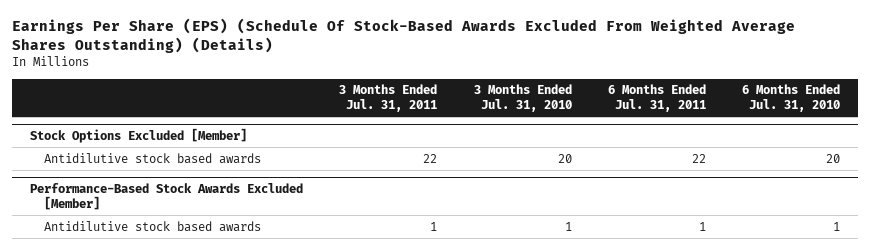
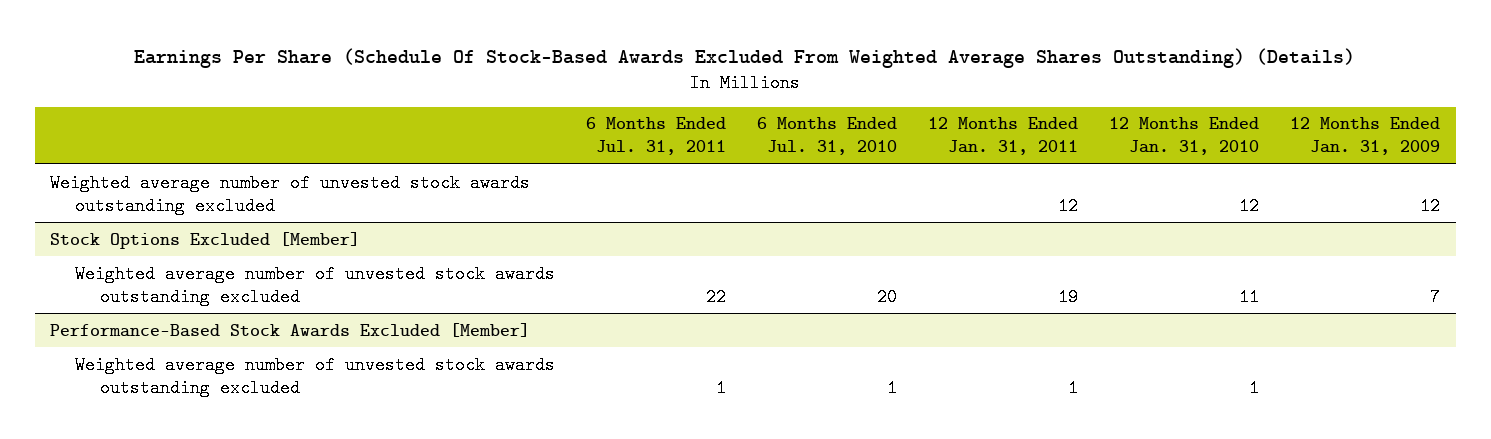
[12,18,796,54] Earnings Per Share (EPS) (Schedule Of Stock-Based Awards Excluded From Weighted Average Shares Outstanding) (Details) -> [134,48,1356,69] Earnings Per Share (Schedule Of Stock-Based Awards Excluded From Weighted Average Shares Outstanding) (Details)
[339,84,438,113] 3 Months Ended Jul. 31, 2011 -> none
[473,84,572,113] 3 Months Ended Jul. 31, 2010 -> none
none -> [928,117,1079,156] 12 Months Ended Jan. 31, 2011
none -> [1109,117,1260,156] 12 Months Ended Jan. 31, 2010
none -> [1290,117,1441,156] 12 Months Ended Jan. 31, 2009
none -> [50,173,531,215] Weighted average number of unvested stock awards outstanding excluded
[43,152,261,164] Antidilutive stock based awards -> [75,264,556,306] Weighted average number of unvested stock awards outstanding excluded
[43,220,261,232] Antidilutive stock based awards -> [75,355,556,397] Weighted average number of unvested stock awards outstanding excluded

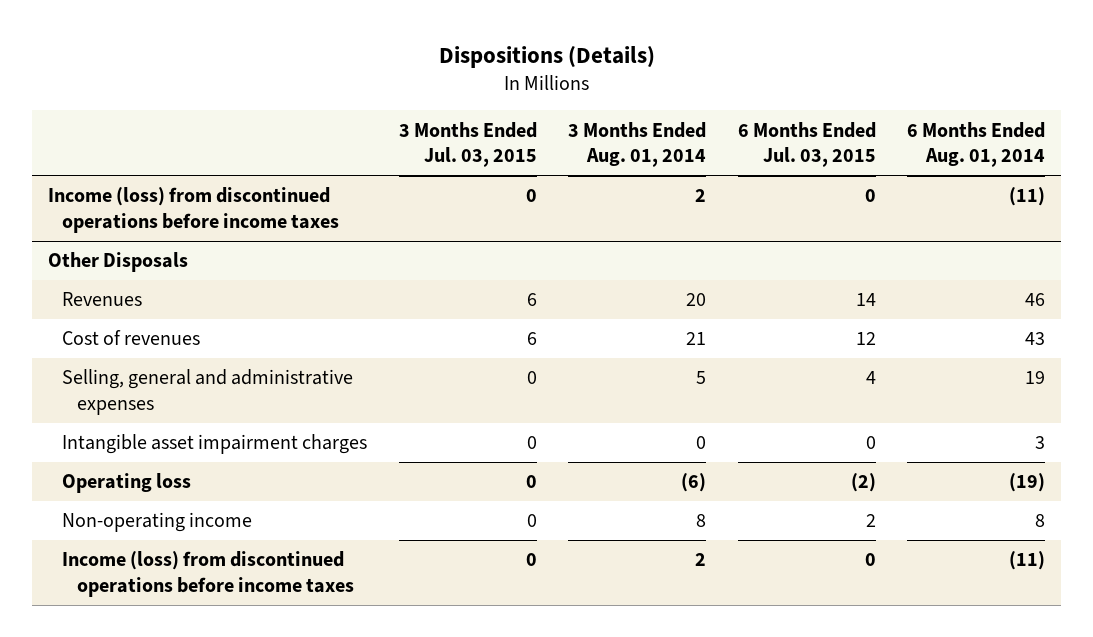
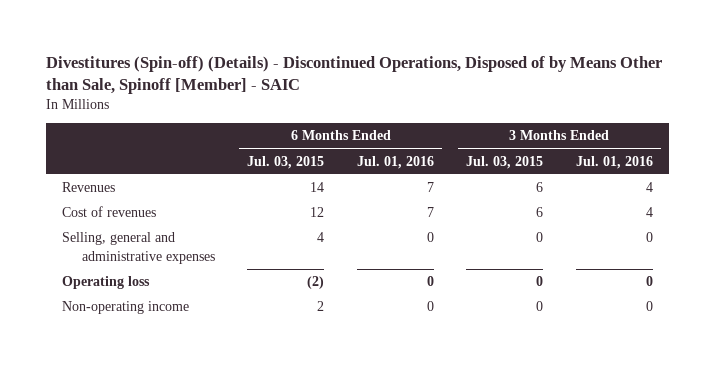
[438,46,655,69] Dispositions (Details) -> [45,55,662,94] Divestitures (Spin-off) (Details) - Discontinued Operations, Disposed of by Means Other than Sale, Spinoff [Member] - SAIC
[568,121,707,167] 3 Months Ended Aug. 01, 2014 -> none
[907,121,1046,167] 6 Months Ended Aug. 01, 2014 -> none
none -> [356,155,434,169] Jul. 01, 2016
none -> [575,155,653,169] Jul. 01, 2016
[48,187,340,233] Income (loss) from discontinued operations before income taxes -> none
[48,252,189,273] Other Disposals -> none
[62,434,368,455] Intangible asset impairment charges -> none
[62,551,354,597] Income (loss) from discontinued operations before income taxes -> none

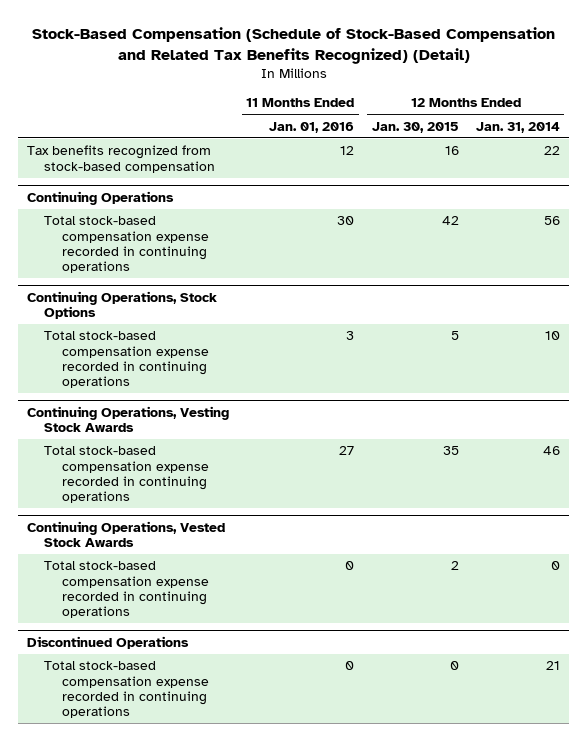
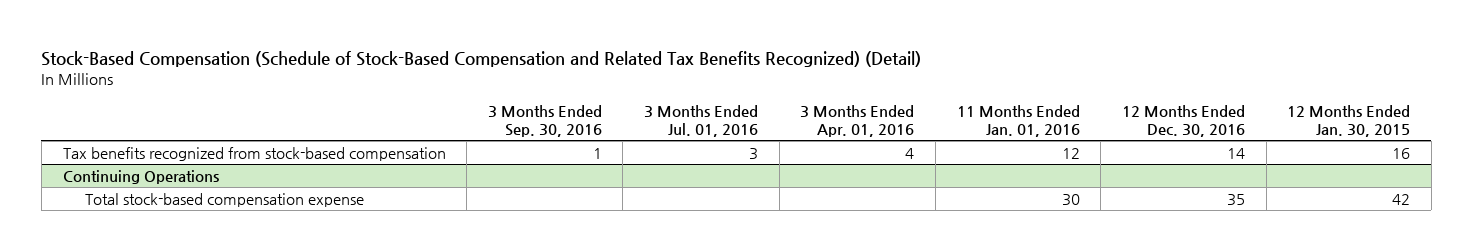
[475,121,560,133] Jan. 31, 2014 -> none
none -> [487,105,602,137] 3 Months Ended Sep. 30, 2016
none -> [644,105,759,137] 3 Months Ended Jul. 01, 2016
none -> [800,105,915,137] 3 Months Ended Apr. 01, 2016
none -> [1121,105,1245,137] 12 Months Ended Dec. 30, 2016
[27,290,218,320] Continuing Operations, Stock Options -> none
[44,331,209,389] Total stock-based compensation expense recorded in continuing operations -> none
[27,405,230,433] Continuing Operations, Vesting Stock Awards -> none
[44,446,209,504] Total stock-based compensation expense recorded in continuing operations -> none
[27,520,226,548] Continuing Operations, Vested Stock Awards -> none
[44,561,209,619] Total stock-based compensation expense recorded in continuing operations -> none
[27,635,190,649] Discontinued Operations -> none
[44,661,209,719] Total stock-based compensation expense recorded in continuing operations -> none
[44,216,209,274] Total stock-based compensation expense recorded in continuing operations -> [84,192,364,207] Total stock-based compensation expense

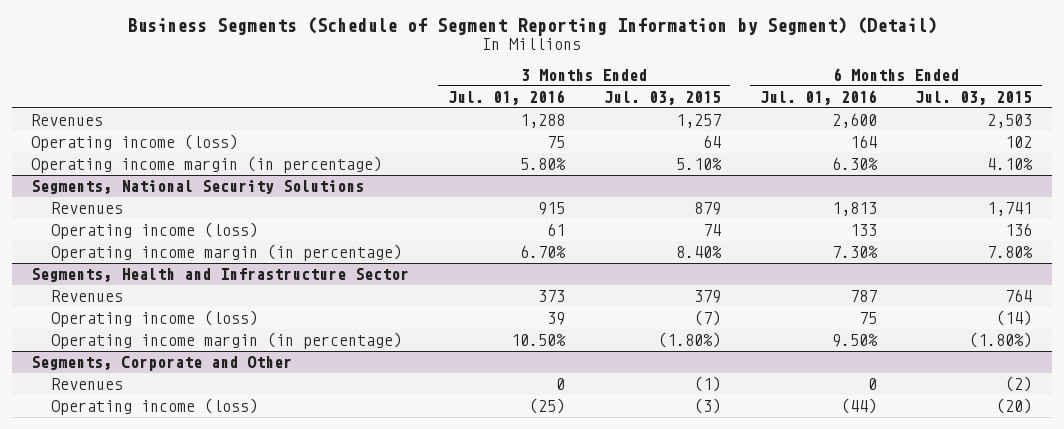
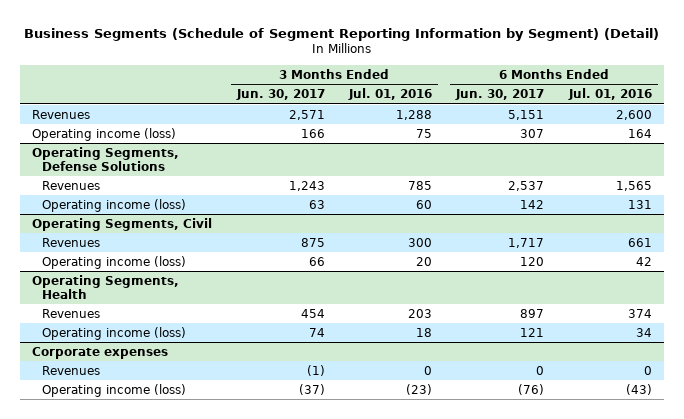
[603,90,721,105] Jul. 03, 2015 -> none
[915,90,1033,105] Jul. 03, 2015 -> none
none -> [235,89,325,101] Jun. 30, 2017
none -> [455,89,545,101] Jun. 30, 2017
[31,156,383,174] Operating income margin (in percentage) -> none
[31,180,365,195] Segments, National Security Solutions -> none
[50,244,402,262] Operating income margin (in percentage) -> none
[31,268,410,283] Segments, Health and Infrastructure Sector -> none
[50,332,402,350] Operating income margin (in percentage) -> none
[31,356,293,372] Segments, Corporate and Other -> none
none -> [32,146,180,171] Operating Segments, Defense Solutions
[538,202,566,216] 915 -> [407,180,432,190] 785
[831,202,877,217] 1,813 -> [615,180,652,191] 1,565
[547,223,566,237] 61 -> [415,199,432,209] 60
[849,224,877,237] 133 -> [627,199,652,209] 131
none -> [32,217,213,231] Operating Segments, Civil
[538,290,566,303] 373 -> [407,237,432,247] 300
[849,290,877,303] 787 -> [627,237,652,247] 661
[547,312,566,326] 39 -> [415,256,432,266] 20
[858,312,877,325] 75 -> [635,256,652,266] 42
none -> [32,274,180,299] Operating Segments, Health
none -> [42,308,101,318] Revenues
none -> [42,326,187,340] Operating income (loss)
none -> [32,346,169,359] Corporate expenses
[529,398,566,415] (25) -> [405,383,432,395] (23)
[840,398,877,415] (44) -> [625,383,652,395] (43)

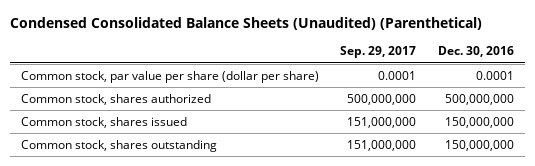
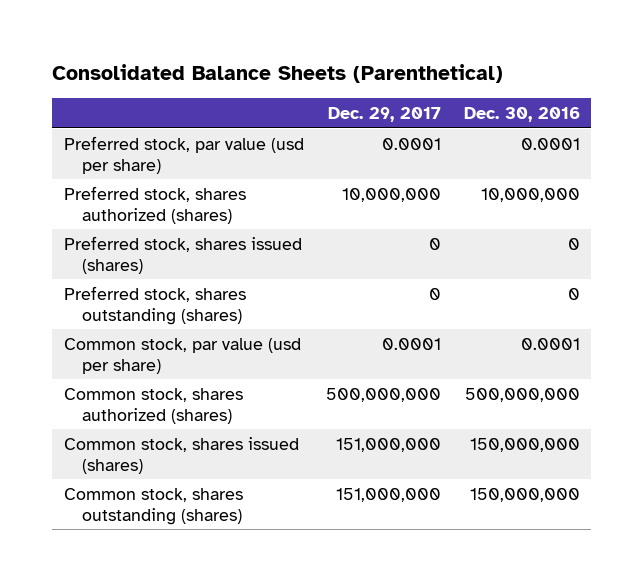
[9,16,482,30] Condensed Consolidated Balance Sheets (Unaudited) (Parenthetical) -> [52,64,504,84] Consolidated Balance Sheets (Parenthetical)
[340,46,417,59] Sep. 29, 2017 -> none
none -> [328,107,442,123] Dec. 29, 2017
none -> [63,135,304,174] Preferred stock, par value (usd per share)
none -> [63,185,246,224] Preferred stock, shares authorized (shares)
none -> [63,235,302,274] Preferred stock, shares issued (shares)
none -> [63,285,246,325] Preferred stock, shares outstanding (shares)
[20,70,319,83] Common stock, par value per share (dollar per share) -> [63,337,301,374] Common stock, par value (usd per share)
[20,93,211,105] Common stock, shares authorized -> [63,387,243,424] Common stock, shares authorized (shares)
[20,116,187,128] Common stock, shares issued -> [63,436,299,474] Common stock, shares issued (shares)
[20,139,217,152] Common stock, shares outstanding -> [63,487,243,525] Common stock, shares outstanding (shares)

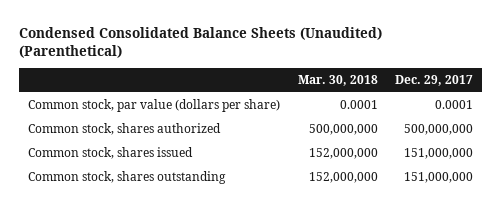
[52,64,504,84] Consolidated Balance Sheets (Parenthetical) -> [19,26,383,59] Condensed Consolidated Balance Sheets (Unaudited) (Parenthetical)
[463,107,580,123] Dec. 30, 2016 -> none
none -> [297,75,378,87] Mar. 30, 2018
[63,135,304,174] Preferred stock, par value (usd per share) -> none
[63,185,246,224] Preferred stock, shares authorized (shares) -> none
[63,235,302,274] Preferred stock, shares issued (shares) -> none
[63,285,246,325] Preferred stock, shares outstanding (shares) -> none
[63,337,301,374] Common stock, par value (usd per share) -> [28,99,281,113] Common stock, par value (dollars per share)
[63,387,243,424] Common stock, shares authorized (shares) -> [28,123,222,136] Common stock, shares authorized
[63,436,299,474] Common stock, shares issued (shares) -> [28,147,194,160] Common stock, shares issued
[63,487,243,525] Common stock, shares outstanding (shares) -> [28,171,227,185] Common stock, shares outstanding

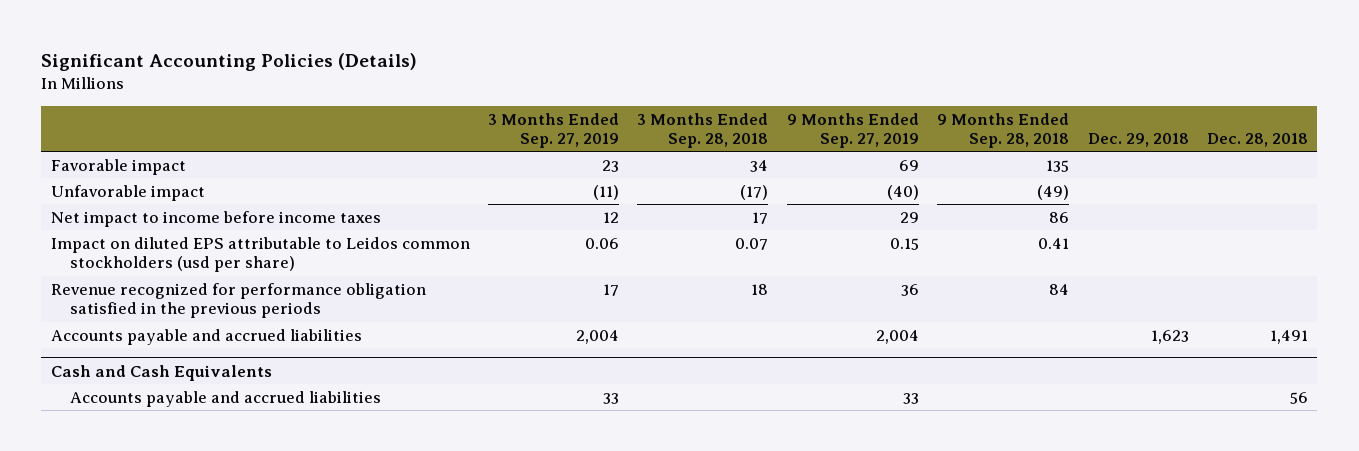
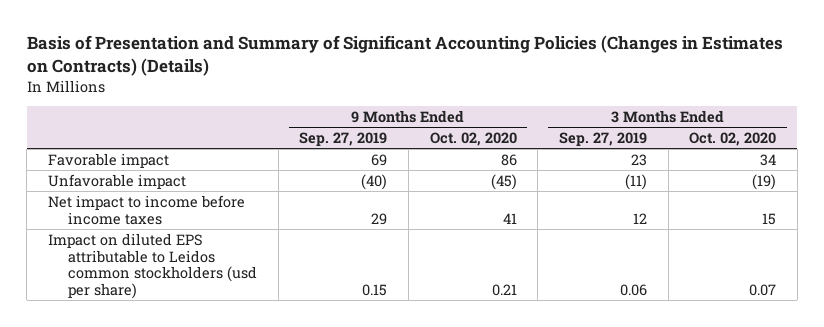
[41,53,418,72] Significant Accounting Policies (Details) -> [26,35,783,76] Basis of Presentation and Summary of Significant Accounting Policies (Changes in Estimates on Contracts) (Details)
[637,112,769,148] 3 Months Ended Sep. 28, 2018 -> none
[937,112,1070,148] 9 Months Ended Sep. 28, 2018 -> none
[1087,132,1189,147] Dec. 29, 2018 -> none
[1206,132,1308,147] Dec. 28, 2018 -> none
none -> [429,132,517,147] Oct. 02, 2020
none -> [689,132,777,147] Oct. 02, 2020
[50,282,426,319] Revenue recognized for performance obligation satisfied in the previous periods -> none
[50,328,362,345] Accounts payable and accrued liabilities -> none
[50,364,272,381] Cash and Cash Equivalents -> none
[69,390,381,407] Accounts payable and accrued liabilities -> none

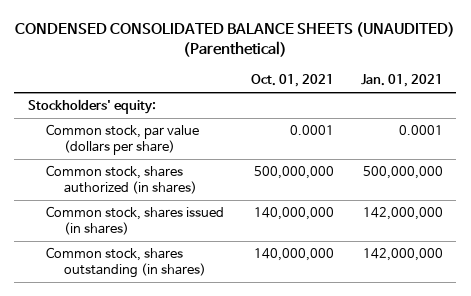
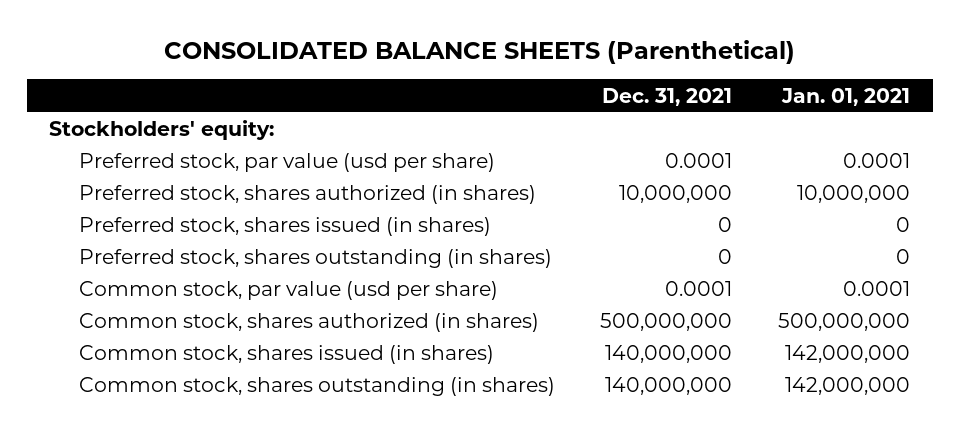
[15,22,456,58] CONDENSED CONSOLIDATED BALANCE SHEETS (UNAUDITED) (Parenthetical) -> [163,39,795,64] CONSOLIDATED BALANCE SHEETS (Parenthetical)
[250,74,334,88] Oct. 01, 2021 -> none
none -> [602,87,733,106] Dec. 31, 2021
none -> [78,153,495,173] Preferred stock, par value (usd per share)
none -> [78,185,536,205] Preferred stock, shares authorized (in shares)
none -> [78,217,491,237] Preferred stock, shares issued (in shares)
none -> [78,249,552,269] Preferred stock, shares outstanding (in shares)
[46,124,200,155] Common stock, par value (dollars per share) -> [78,281,498,301] Common stock, par value (usd per share)

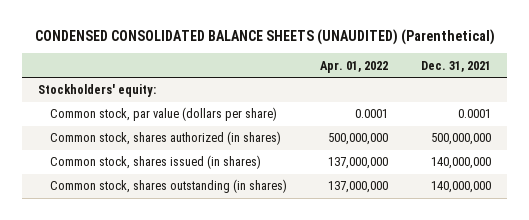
[163,39,795,64] CONSOLIDATED BALANCE SHEETS (Parenthetical) -> [34,29,495,46] CONDENSED CONSOLIDATED BALANCE SHEETS (UNAUDITED) (Parenthetical)
[780,87,910,106] Jan. 01, 2021 -> none
none -> [319,60,388,73] Apr. 01, 2022
[78,153,495,173] Preferred stock, par value (usd per share) -> none
[78,185,536,205] Preferred stock, shares authorized (in shares) -> none
[78,217,491,237] Preferred stock, shares issued (in shares) -> none
[78,249,552,269] Preferred stock, shares outstanding (in shares) -> none
[78,281,498,301] Common stock, par value (usd per share) -> [49,107,277,122] Common stock, par value (dollars per share)

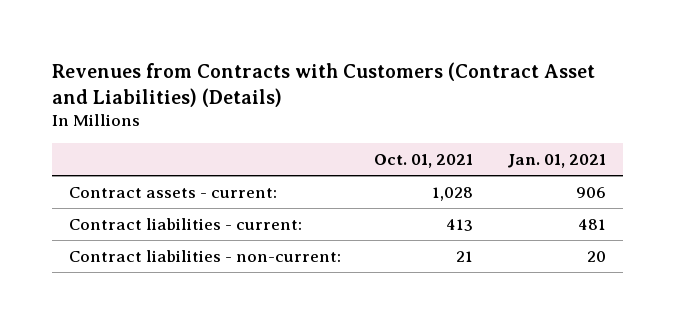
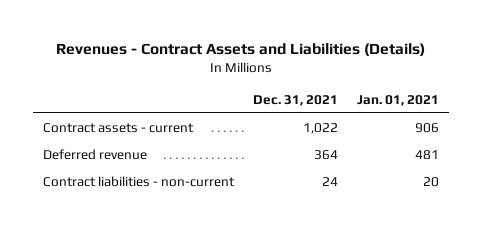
[51,61,595,107] Revenues from Contracts with Customers (Contract Asset and Liabilities) (Details) -> [56,43,426,57] Revenues - Contract Assets and Liabilities (Details)
[374,153,474,168] Oct. 01, 2021 -> none
none -> [253,94,339,106] Dec. 31, 2021
[68,186,277,198] Contract assets - current: -> [43,122,195,133] Contract assets - current
[68,217,302,230] Contract liabilities - current: -> [43,148,148,160] Deferred revenue
[68,249,341,262] Contract liabilities - non-current: -> [43,175,236,187] Contract liabilities - non-current

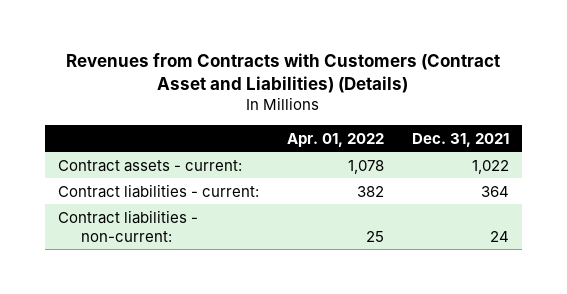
[56,43,426,57] Revenues - Contract Assets and Liabilities (Details) -> [66,53,501,94] Revenues from Contracts with Customers (Contract Asset and Liabilities) (Details)
[357,94,440,106] Jan. 01, 2021 -> none
none -> [286,132,384,147] Apr. 01, 2022
[43,122,195,133] Contract assets - current -> [58,159,243,172] Contract assets - current:
[43,148,148,160] Deferred revenue -> [58,183,260,198] Contract liabilities - current:
[43,175,236,187] Contract liabilities - non-current -> [58,209,199,242] Contract liabilities - non-current:

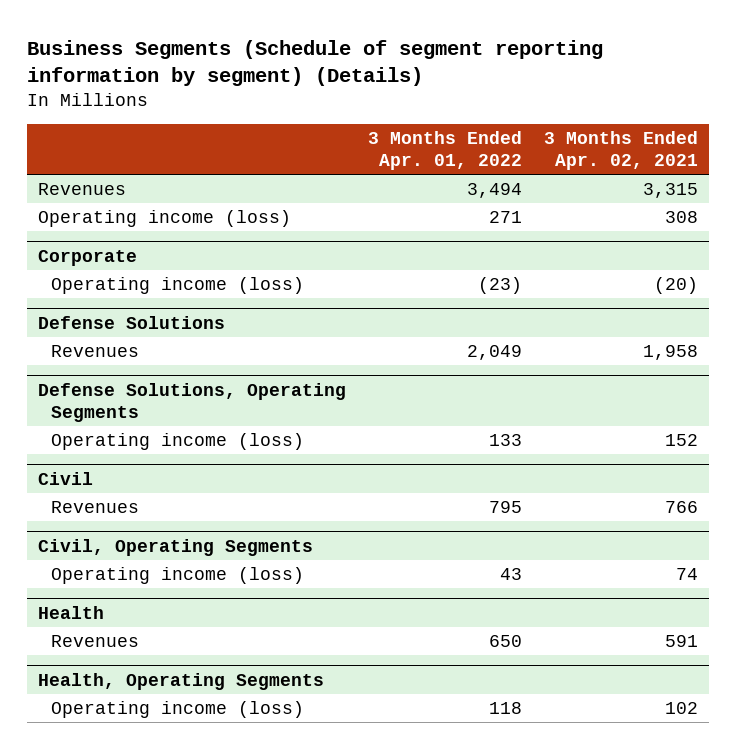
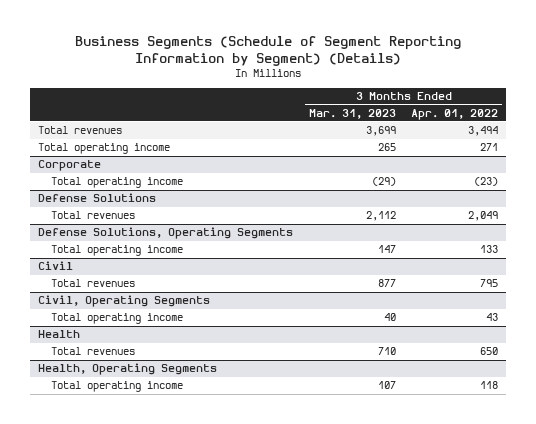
[26,39,603,87] Business Segments (Schedule of segment reporting information by segment) (Details) -> [75,36,462,66] Business Segments (Schedule of Segment Reporting Information by Segment) (Details)
[543,131,698,170] 3 Months Ended Apr. 02, 2021 -> none
none -> [308,108,396,119] Mar. 31, 2023
[37,182,126,195] Revenues -> [37,126,122,135] Total revenues
[37,209,291,227] Operating income (loss) -> [37,143,170,155] Total operating income
[50,276,304,294] Operating income (loss) -> [51,177,184,189] Total operating income
[50,344,139,357] Revenues -> [51,211,136,220] Total revenues
[50,432,304,450] Operating income (loss) -> [51,245,184,257] Total operating income
[50,500,139,513] Revenues -> [51,279,136,288] Total revenues
[50,566,304,584] Operating income (loss) -> [51,313,184,325] Total operating income
[50,634,139,647] Revenues -> [51,347,136,356] Total revenues
[50,700,304,718] Operating income (loss) -> [51,381,184,393] Total operating income

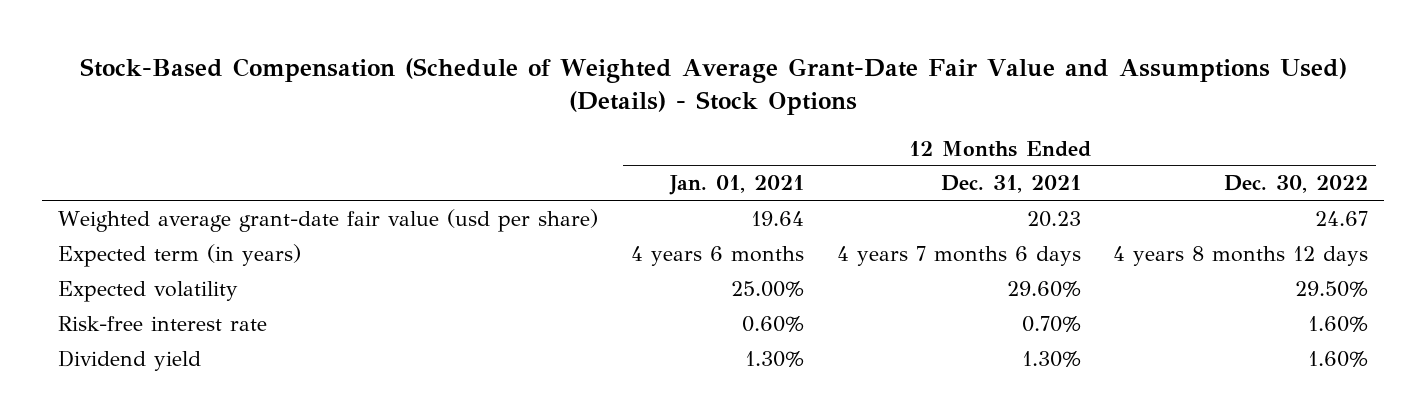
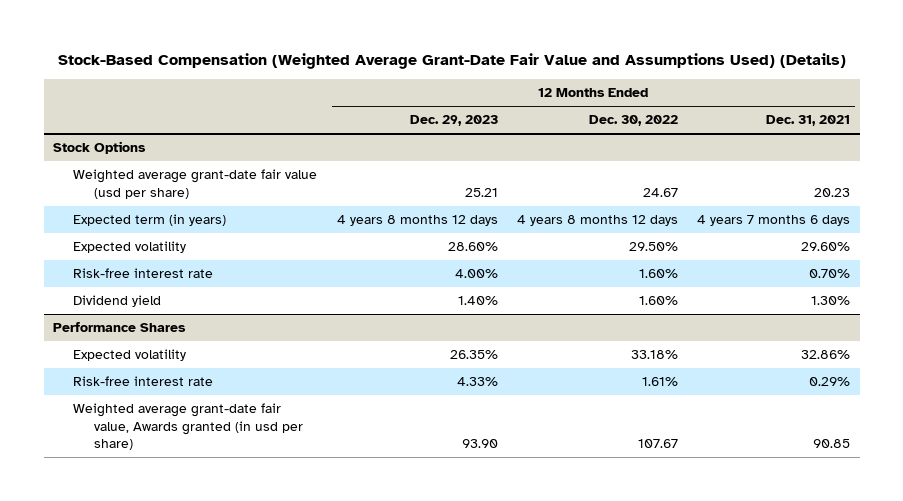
[80,57,1348,116] Stock-Based Compensation (Schedule of Weighted Average Grant-Date Fair Value and Assumptions Used) (Details) - Stock Options -> [57,53,846,70] Stock-Based Compensation (Weighted Average Grant-Date Fair Value and Assumptions Used) (Details)
[668,175,804,196] Jan. 01, 2021 -> none
none -> [409,115,498,127] Dec. 29, 2023
none -> [53,141,147,155] Stock Options
none -> [53,322,187,333] Performance Shares
none -> [73,349,187,362] Expected volatility
none -> [73,376,214,387] Risk-free interest rate
none -> [73,403,303,451] Weighted average grant-date fair value, Awards granted (in usd per share)

